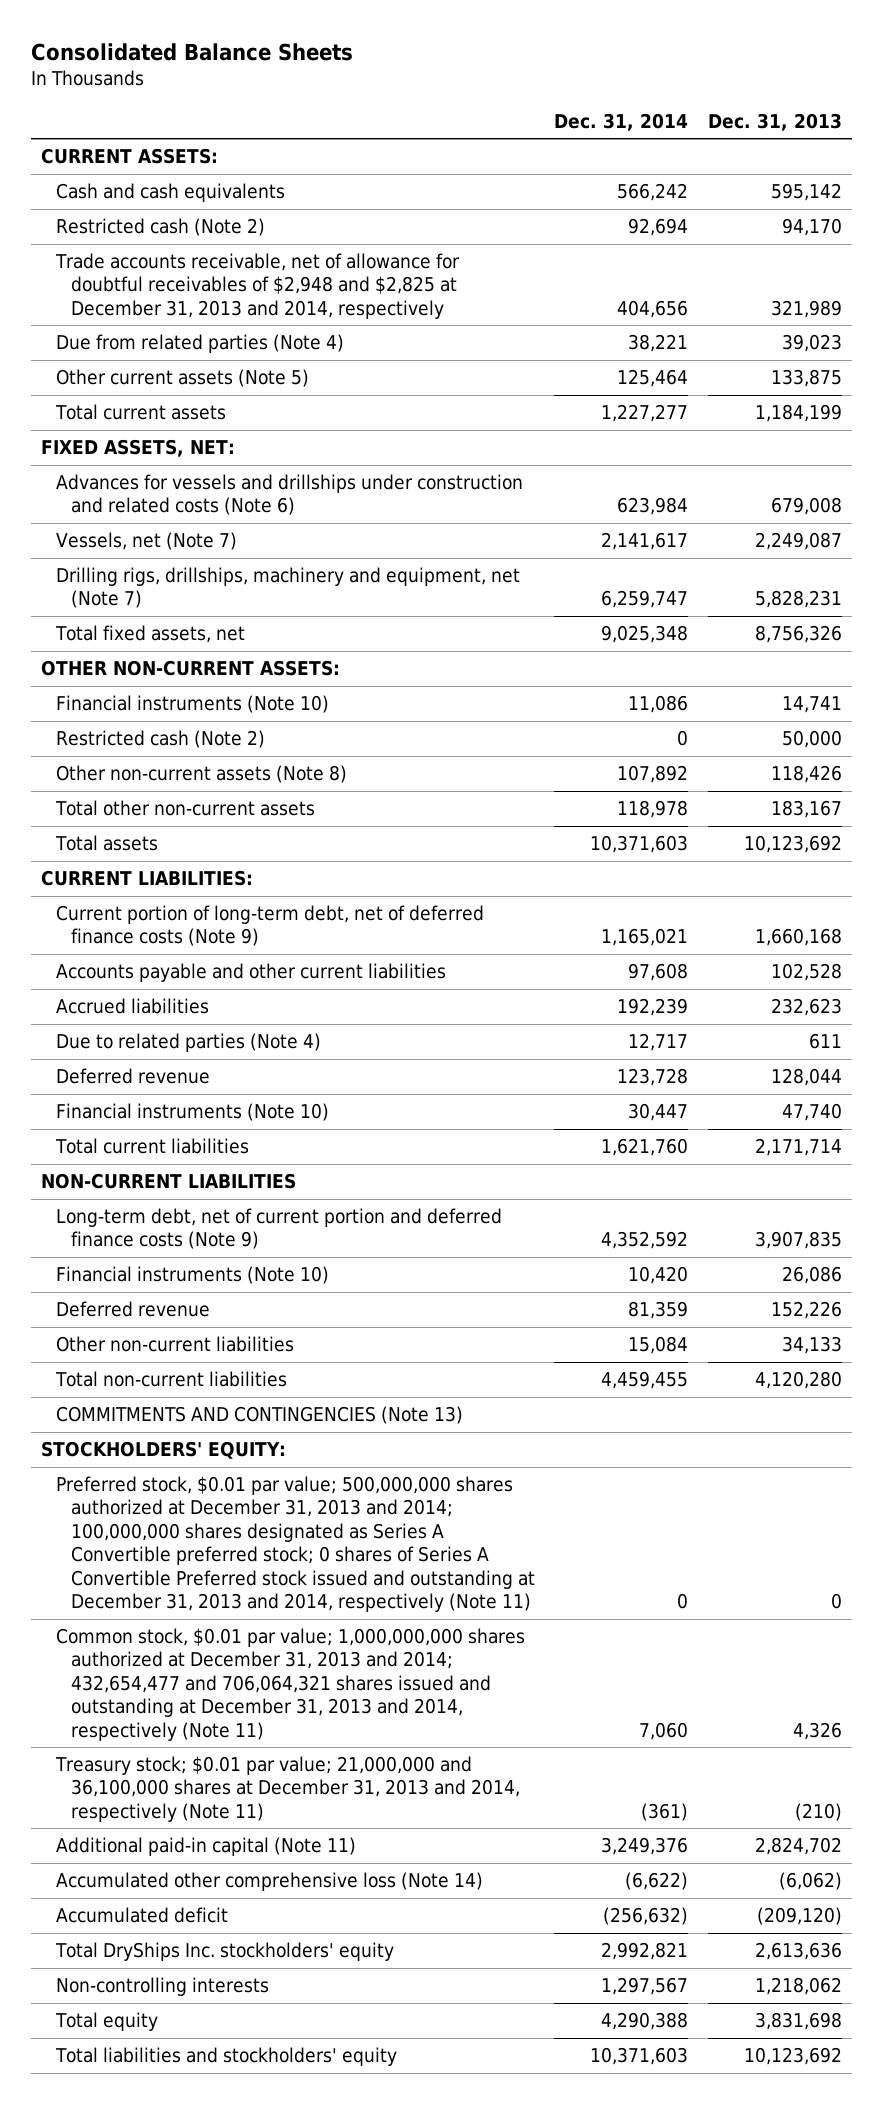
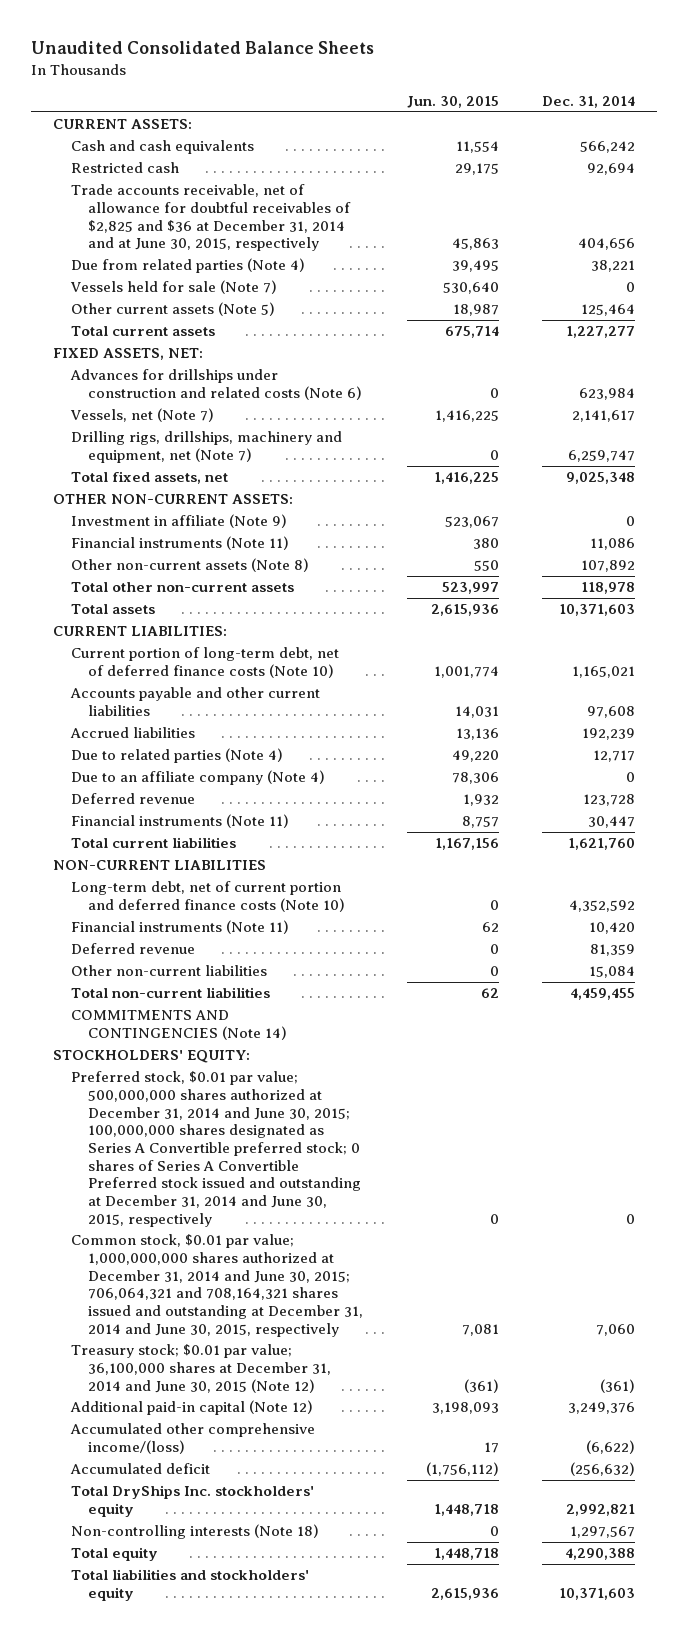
[31,42,354,61] Consolidated Balance Sheets -> [30,41,374,55] Unaudited Consolidated Balance Sheets
[707,112,842,131] Dec. 31, 2013 -> none
none -> [406,95,499,108] Jun. 30, 2015
[55,218,265,237] Restricted cash (Note 2) -> [70,162,179,174] Restricted cash
[54,253,460,319] Trade accounts receivable, net of allowance for doubtful receivables of $2,948 and $2,825 at December 31, 2013 and 2014, respectively -> [70,184,352,252] Trade accounts receivable, net of allowance for doubtful receivables of $2,825 and $36 at December 31, 2014 and at June 30, 2015, respectively
none -> [69,280,277,295] Vessels held for sale (Note 7)
[55,474,523,516] Advances for vessels and drillships under construction and related costs (Note 6) -> [69,369,363,400] Advances for drillships under construction and related costs (Note 6)
[55,730,265,749] Restricted cash (Note 2) -> none
none -> [70,514,287,529] Investment in affiliate (Note 9)
[55,695,329,714] Financial instruments (Note 10) -> [70,536,289,551] Financial instruments (Note 11)
[55,905,484,947] Current portion of long-term debt, net of deferred finance costs (Note 9) -> [70,647,339,678] Current portion of long-term debt, net of deferred finance costs (Note 10)
none -> [70,770,325,786] Due to an affiliate company (Note 4)
[55,1103,329,1122] Financial instruments (Note 10) -> [70,814,289,829] Financial instruments (Note 11)
[55,1208,502,1250] Long-term debt, net of current portion and deferred finance costs (Note 9) -> [70,881,346,912] Long-term debt, net of current portion and deferred finance costs (Note 10)
[55,1266,329,1285] Financial instruments (Note 10) -> [70,920,289,935] Financial instruments (Note 11)
[55,1406,463,1425] COMMITMENTS AND CONTINGENCIES (Note 13) -> [70,1010,288,1040] COMMITMENTS AND CONTINGENCIES (Note 14)
[55,1476,535,1613] Preferred stock, $0.01 par value; 500,000,000 shares authorized at December 31, 2013 and 2014; 100,000,000 shares designated as Series A Convertible preferred stock; 0 shares of Series A Convertible Preferred stock issued and outstanding at December 31, 2013 and 2014, respectively (Note 11) -> [70,1071,362,1227] Preferred stock, $0.01 par value; 500,000,000 shares authorized at December 31, 2014 and June 30, 2015; 100,000,000 shares designated as Series A Convertible preferred stock; 0 shares of Series A Convertible Preferred stock issued and outstanding at December 31, 2014 and June 30, 2015, respectively
[55,1628,525,1741] Common stock, $0.01 par value; 1,000,000,000 shares authorized at December 31, 2013 and 2014; 432,654,477 and 706,064,321 shares issued and outstanding at December 31, 2013 and 2014, respectively (Note 11) -> [70,1234,364,1337] Common stock, $0.01 par value; 1,000,000,000 shares authorized at December 31, 2014 and June 30, 2015; 706,064,321 and 708,164,321 shares issued and outstanding at December 31, 2014 and June 30, 2015, respectively
[54,1756,520,1822] Treasury stock; $0.01 par value; 21,000,000 and 36,100,000 shares at December 31, 2013 and 2014, respectively (Note 11) -> [70,1344,332,1393] Treasury stock; $0.01 par value; 36,100,000 shares at December 31, 2014 and June 30, 2015 (Note 12)
[55,1837,356,1857] Additional paid-in capital (Note 11) -> [69,1400,313,1416] Additional paid-in capital (Note 12)
[55,1872,483,1892] Accumulated other comprehensive loss (Note 14) -> [69,1423,315,1454] Accumulated other comprehensive income/(loss)
[55,1977,269,1997] Non-controlling interests -> [70,1524,319,1540] Non-controlling interests (Note 18)

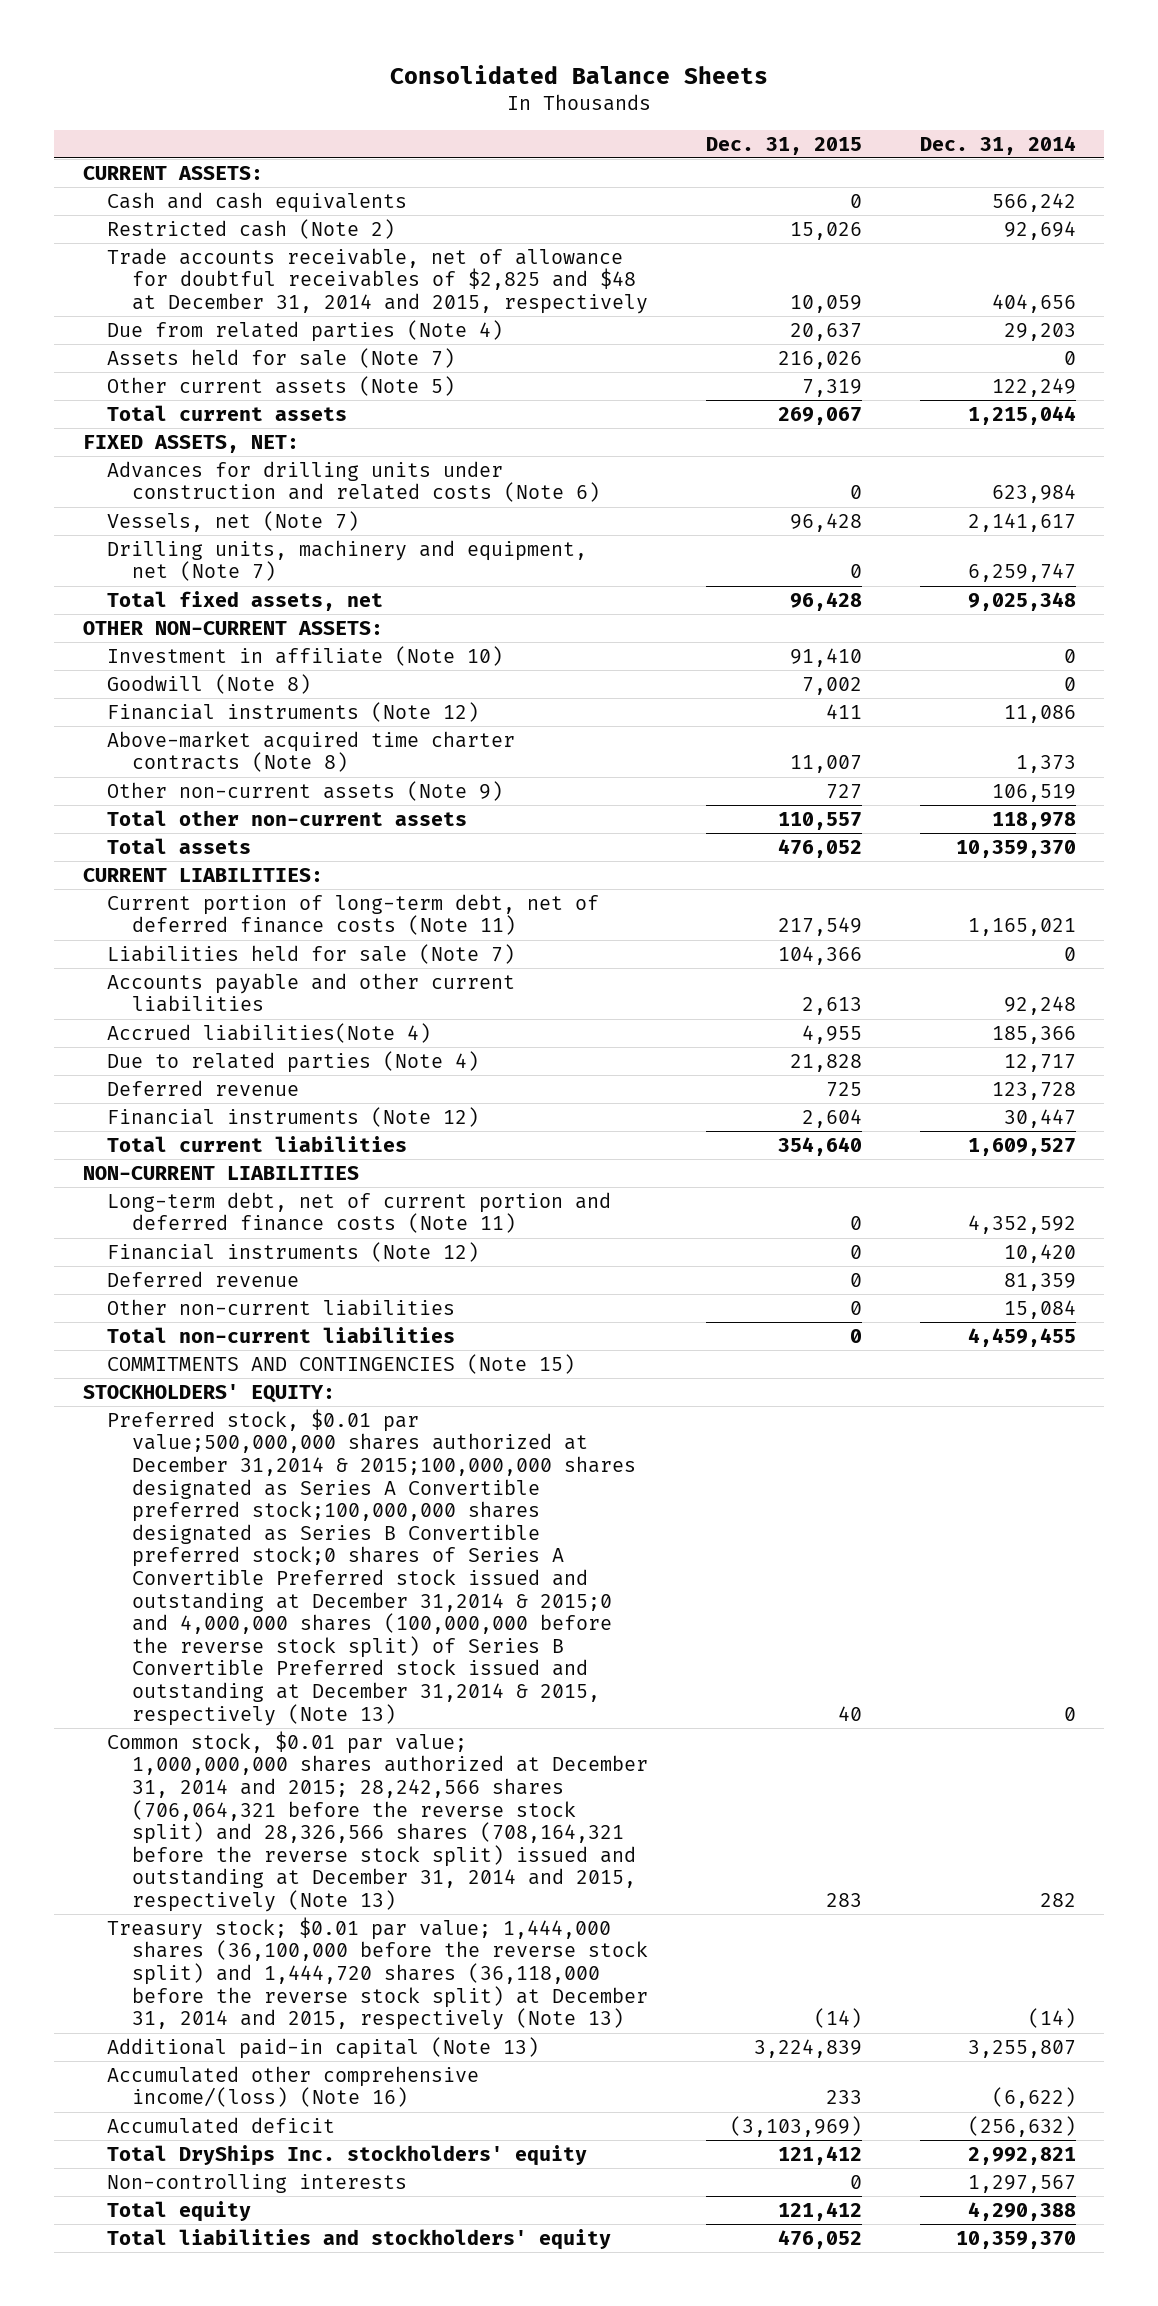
[30,41,374,55] Unaudited Consolidated Balance Sheets -> [390,64,769,84] Consolidated Balance Sheets
[406,95,499,108] Jun. 30, 2015 -> none
none -> [705,136,862,155] Dec. 31, 2015
[70,162,179,174] Restricted cash -> [107,218,396,239] Restricted cash (Note 2)
[70,184,352,252] Trade accounts receivable, net of allowance for doubtful receivables of $2,825 and $36 at December 31, 2014 and at June 30, 2015, respectively -> [107,247,648,315] Trade accounts receivable, net of allowance for doubtful receivables of $2,825 and $48 at December 31, 2014 and 2015, respectively
[591,260,636,273] 38,221 -> [1003,322,1076,341] 29,203
[69,280,277,295] Vessels held for sale (Note 7) -> [107,347,456,368] Assets held for sale (Note 7)
[581,304,636,317] 125,464 -> [991,377,1076,397] 122,249
[566,326,636,339] 1,227,277 -> [967,405,1076,425] 1,215,044
[69,369,363,400] Advances for drillships under construction and related costs (Note 6) -> [107,460,600,503] Advances for drilling units under construction and related costs (Note 6)
[70,431,342,463] Drilling rigs, drillships, machinery and equipment, net (Note 7) -> [107,539,588,582] Drilling units, machinery and equipment, net (Note 7)
[70,514,287,529] Investment in affiliate (Note 9) -> [107,645,504,666] Investment in affiliate (Note 10)
none -> [107,673,312,694] Goodwill (Note 8)
[70,536,289,551] Financial instruments (Note 11) -> [107,701,480,722] Financial instruments (Note 12)
none -> [107,730,516,773] Above-market acquired time charter contracts (Note 8)
[70,558,309,573] Other non-current assets (Note 8) -> [107,780,504,801] Other non-current assets (Note 9)
[581,560,636,573] 107,892 -> [991,783,1076,802] 106,519
[559,604,636,617] 10,371,603 -> [955,839,1076,858] 10,359,370
[70,647,339,678] Current portion of long-term debt, net of deferred finance costs (Note 10) -> [107,893,600,936] Current portion of long-term debt, net of deferred finance costs (Note 11)
none -> [107,943,516,964] Liabilities held for sale (Note 7)
[587,705,636,718] 97,608 -> [1003,996,1076,1016] 92,248
[69,727,195,739] Accrued liabilities -> [107,1022,432,1043] Accrued liabilities(Note 4)
[582,728,636,741] 192,239 -> [991,1025,1076,1044] 185,366
[70,770,325,786] Due to an affiliate company (Note 4) -> none
[70,814,289,829] Financial instruments (Note 11) -> [107,1106,480,1127] Financial instruments (Note 12)
[568,838,636,851] 1,621,760 -> [967,1137,1076,1156] 1,609,527
[70,881,346,912] Long-term debt, net of current portion and deferred finance costs (Note 10) -> [107,1191,612,1234] Long-term debt, net of current portion and deferred finance costs (Note 11)
[70,920,289,935] Financial instruments (Note 11) -> [107,1241,480,1262] Financial instruments (Note 12)
[70,1010,288,1040] COMMITMENTS AND CONTINGENCIES (Note 14) -> [107,1353,576,1374] COMMITMENTS AND CONTINGENCIES (Note 15)
[70,1071,362,1227] Preferred stock, $0.01 par value; 500,000,000 shares authorized at December 31, 2014 and June 30, 2015; 100,000,000 shares designated as Series A Convertible preferred stock; 0 shares of Series A Convertible Preferred stock issued and outstanding at December 31, 2014 and June 30, 2015, respectively -> [107,1408,636,1726] Preferred stock, $0.01 par value;500,000,000 shares authorized at December 31,2014 & 2015;100,000,000 shares designated as Series A Convertible preferred stock;100,000,000 shares designated as Series B Convertible preferred stock;0 shares of Series A Convertible Preferred stock issued and outstanding at December 31,2014 & 2015;0 and 4,000,000 shares (100,000,000 before the reverse stock split) of Series B Convertible Preferred stock issued and outstanding at December 31,2014 & 2015, respectively (Note 13)
[70,1234,364,1337] Common stock, $0.01 par value; 1,000,000,000 shares authorized at December 31, 2014 and June 30, 2015; 706,064,321 and 708,164,321 shares issued and outstanding at December 31, 2014 and June 30, 2015, respectively -> [107,1730,648,1913] Common stock, $0.01 par value; 1,000,000,000 shares authorized at December 31, 2014 and 2015; 28,242,566 shares (706,064,321 before the reverse stock split) and 28,326,566 shares (708,164,321 before the reverse stock split) issued and outstanding at December 31, 2014 and 2015, respectively (Note 13)
[596,1323,636,1336] 7,060 -> [1039,1893,1076,1908] 282
[70,1344,332,1393] Treasury stock; $0.01 par value; 36,100,000 shares at December 31, 2014 and June 30, 2015 (Note 12) -> [107,1916,648,2031] Treasury stock; $0.01 par value; 1,444,000 shares (36,100,000 before the reverse stock split) and 1,444,720 shares (36,118,000 before the reverse stock split) at December 31, 2014 and 2015, respectively (Note 13)
[600,1378,636,1393] (361) -> [1027,2008,1076,2029] (14)
[69,1400,313,1416] Additional paid-in capital (Note 12) -> [107,2036,540,2059] Additional paid-in capital (Note 13)
[568,1402,636,1415] 3,249,376 -> [967,2039,1076,2058] 3,255,807
[69,1423,315,1454] Accumulated other comprehensive income/(loss) -> [107,2065,480,2108] Accumulated other comprehensive income/(loss) (Note 16)
[70,1524,319,1540] Non-controlling interests (Note 18) -> [107,2173,408,2193] Non-controlling interests
[559,1587,636,1600] 10,371,603 -> [955,2230,1076,2249] 10,359,370

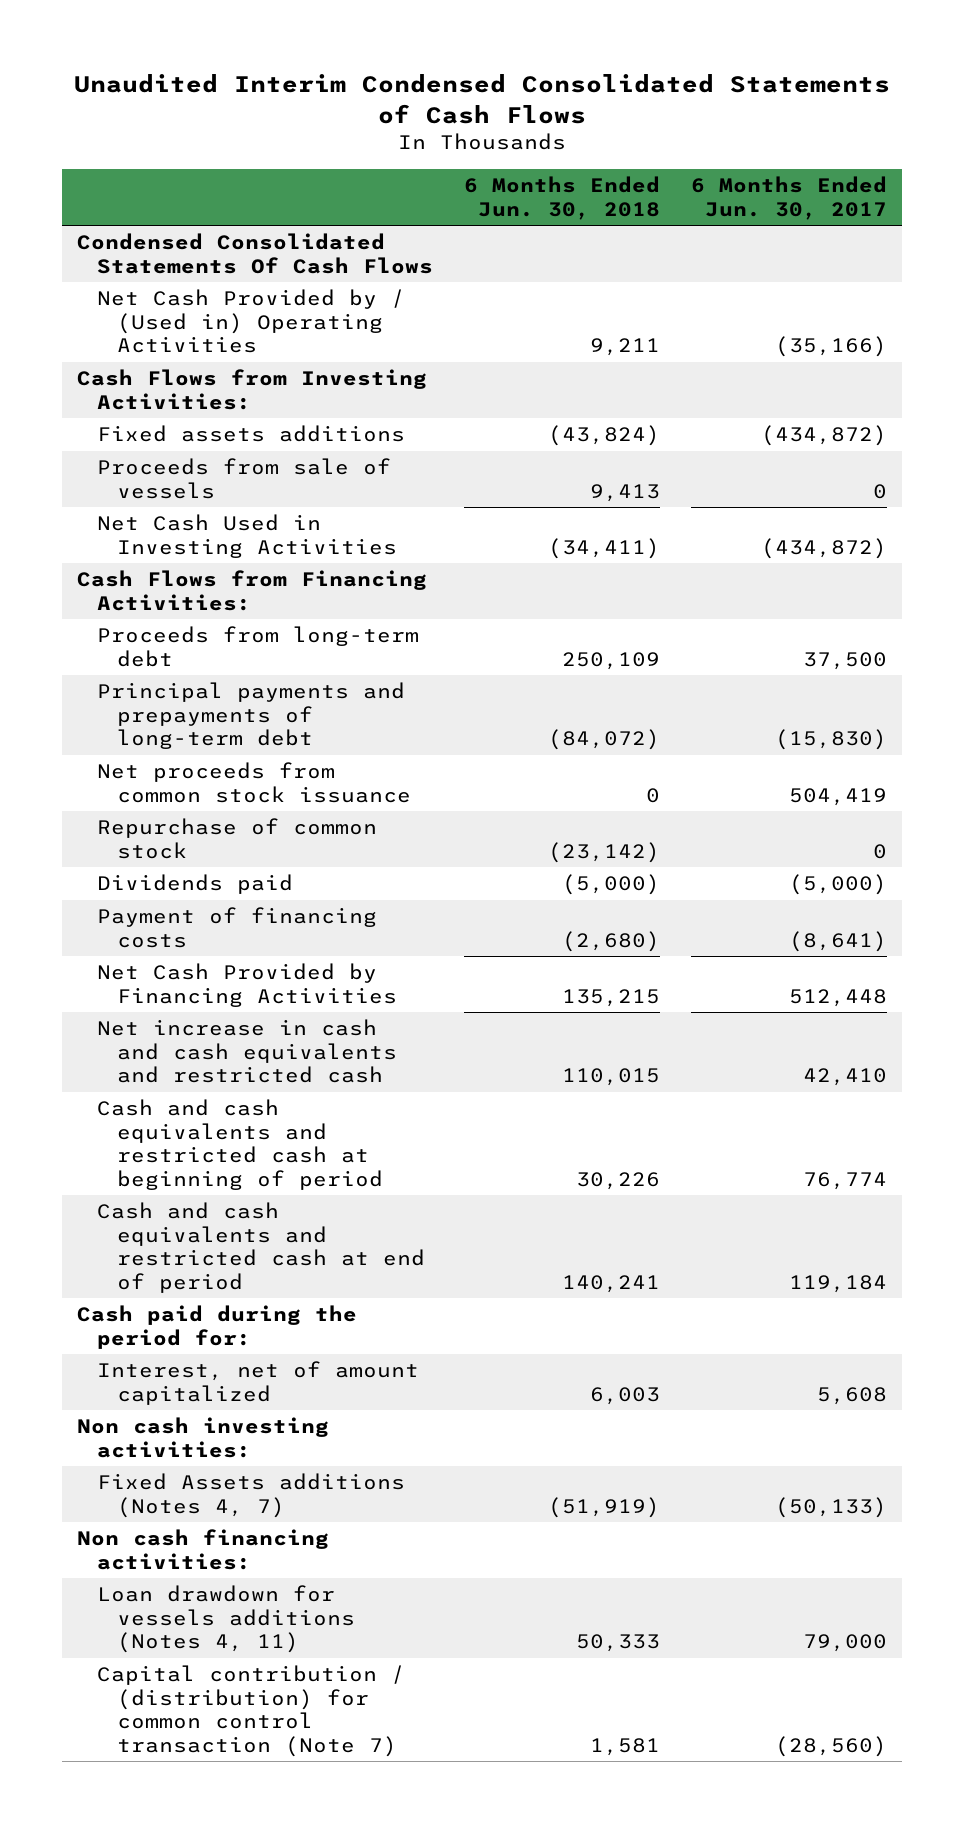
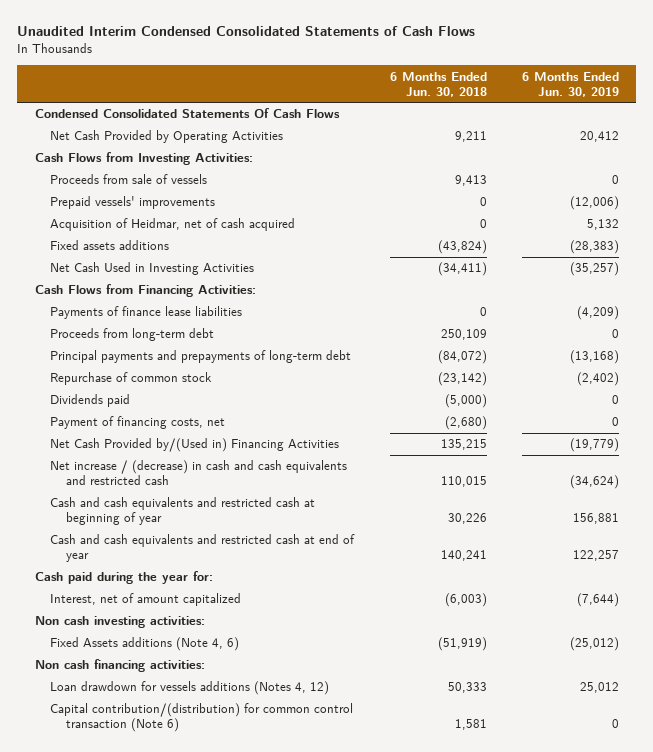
[690,176,887,220] 6 Months Ended Jun. 30, 2017 -> none
none -> [521,71,619,97] 6 Months Ended Jun. 30, 2019
[97,289,406,354] Net Cash Provided by / (Used in) Operating Activities -> [50,130,284,144] Net Cash Provided by Operating Activities
none -> [50,196,216,210] Prepaid vessels' improvements
none -> [50,218,296,232] Acquisition of Heidmar, net of cash acquired
[97,425,406,443] Fixed assets additions -> [50,240,170,251] Fixed assets additions
none -> [50,306,243,320] Payments of finance lease liabilities
[97,762,412,803] Net proceeds from common stock issuance -> none
[97,907,378,948] Payment of financing costs -> [50,416,226,430] Payment of financing costs, net
[97,963,398,1007] Net Cash Provided by Financing Activities -> [50,438,340,453] Net Cash Provided by/(Used in) Financing Activities
[97,1019,398,1084] Net increase in cash and cash equivalents and restricted cash -> [50,460,348,486] Net increase / (decrease) in cash and cash equivalents and restricted cash
[97,1099,384,1190] Cash and cash equivalents and restricted cash at beginning of period -> [50,497,316,526] Cash and cash equivalents and restricted cash at beginning of year
[97,1202,426,1293] Cash and cash equivalents and restricted cash at end of period -> [50,534,356,563] Cash and cash equivalents and restricted cash at end of year
[76,1305,357,1349] Cash paid during the period for: -> [34,571,213,585] Cash paid during the year for:
[589,1386,660,1405] 6,003 -> [444,593,487,608] (6,003)
[97,1473,406,1518] Fixed Assets additions (Notes 4, 7) -> [50,637,240,652] Fixed Assets additions (Note 4, 6)
[97,1585,356,1654] Loan drawdown for vessels additions (Notes 4, 11) -> [50,681,330,696] Loan drawdown for vessels additions (Notes 4, 12)
[97,1665,406,1757] Capital contribution / (distribution) for common control transaction (Note 7) -> [50,703,354,733] Capital contribution/(distribution) for common control transaction (Note 6)

